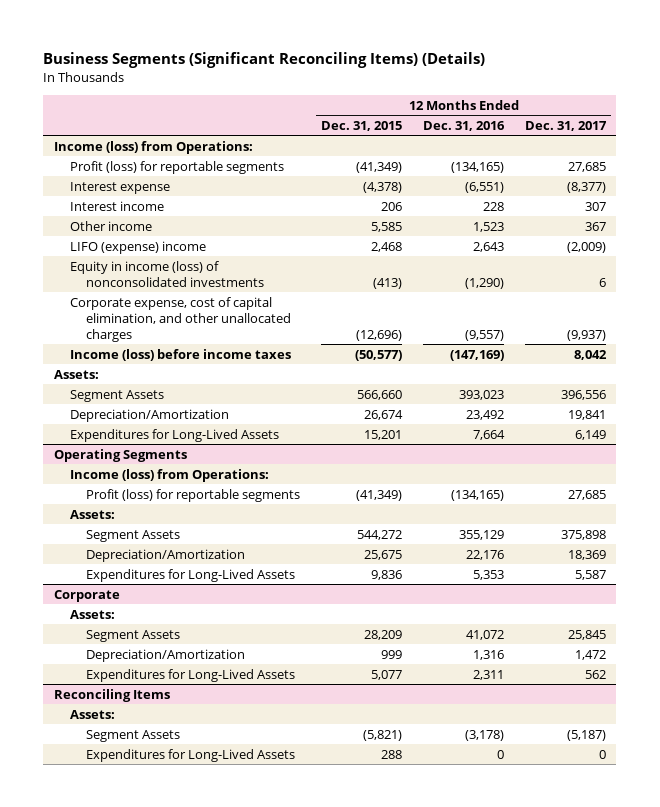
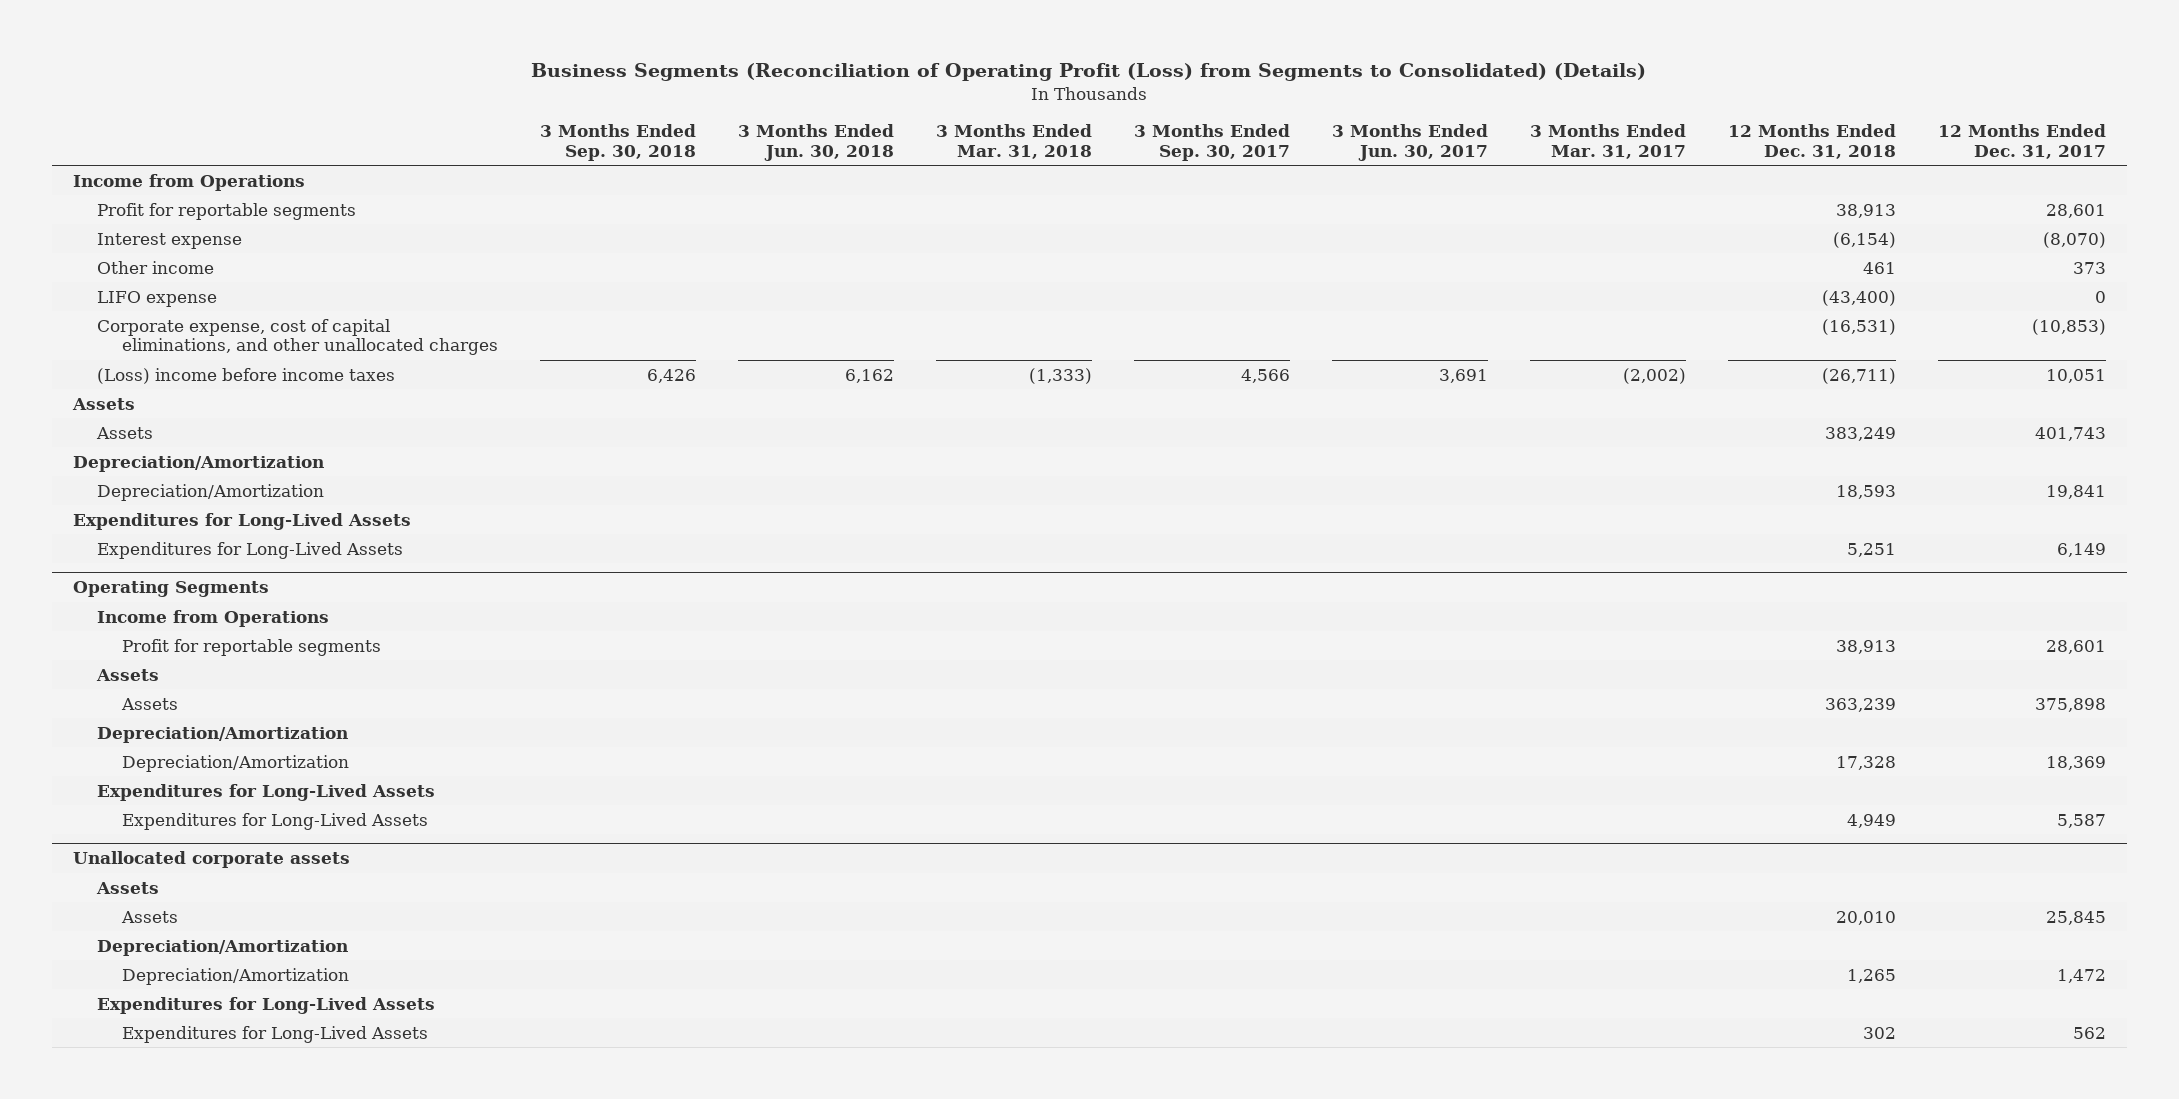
[43,51,486,68] Business Segments (Significant Reconciling Items) (Details) -> [531,63,1647,82] Business Segments (Reconciliation of Operating Profit (Loss) from Segments to Consolidated) (Details)
[321,120,403,131] Dec. 31, 2015 -> none
[423,120,506,131] Dec. 31, 2016 -> none
none -> [539,124,696,161] 3 Months Ended Sep. 30, 2018
none -> [737,124,894,161] 3 Months Ended Jun. 30, 2018
none -> [935,124,1092,159] 3 Months Ended Mar. 31, 2018
none -> [1133,124,1290,161] 3 Months Ended Sep. 30, 2017
none -> [1331,124,1488,161] 3 Months Ended Jun. 30, 2017
none -> [1529,124,1686,159] 3 Months Ended Mar. 31, 2017
none -> [1727,124,1896,159] 12 Months Ended Dec. 31, 2018
[69,200,164,211] Interest income -> none
[69,260,265,287] Equity in income (loss) of nonconsolidated investments -> none
[53,140,253,154] Income (loss) from Operations: -> [72,173,305,191] Income from Operations
[69,160,284,174] Profit (loss) for reportable segments -> [97,202,357,220] Profit for reportable segments
[567,161,606,172] 27,685 -> [2045,203,2106,218] 28,601
[566,181,606,193] (8,377) -> [2042,231,2106,248] (8,070)
[584,221,606,231] 367 -> [2072,261,2106,274] 373
[69,240,206,254] LIFO (expense) income -> [97,290,218,307] LIFO expense
[566,241,606,253] (2,009) -> [2094,290,2106,303] 0
[69,296,292,342] Corporate expense, cost of capital elimination, and other unallocated charges -> [97,318,498,355] Corporate expense, cost of capital eliminations, and other unallocated charges
[566,329,606,341] (9,937) -> [2031,318,2106,335] (10,853)
[69,348,291,361] Income (loss) before income taxes -> [97,367,396,384] (Loss) income before income taxes
[573,349,607,360] 8,042 -> [2045,368,2106,383] 10,051
[53,369,99,379] Assets: -> [71,397,135,410] Assets
[69,389,164,402] Segment Assets -> [96,426,154,439] Assets
[560,389,606,400] 396,556 -> [2034,426,2106,441] 401,743
none -> [72,455,324,472] Depreciation/Amortization
none -> [72,512,411,530] Expenditures for Long-Lived Assets
[69,468,269,482] Income (loss) from Operations: -> [97,609,330,627] Income from Operations
[86,488,301,502] Profit (loss) for reportable segments -> [121,638,381,656] Profit for reportable segments
[567,489,606,500] 27,685 -> [2045,639,2106,654] 28,601
[69,509,115,519] Assets: -> [96,668,160,681] Assets
[86,529,181,542] Segment Assets -> [120,697,178,710] Assets
none -> [97,726,349,743] Depreciation/Amortization
none -> [97,783,436,801] Expenditures for Long-Lived Assets
[53,589,120,602] Corporate -> [72,851,350,869] Unallocated corporate assets
[69,609,115,619] Assets: -> [96,881,160,894] Assets
[86,629,181,642] Segment Assets -> [120,910,178,923] Assets
none -> [97,939,349,956] Depreciation/Amortization
none -> [97,996,436,1014] Expenditures for Long-Lived Assets
[53,688,170,702] Reconciling Items -> none
[69,709,115,719] Assets: -> none
[86,729,181,742] Segment Assets -> none
[86,748,296,762] Expenditures for Long-Lived Assets -> none

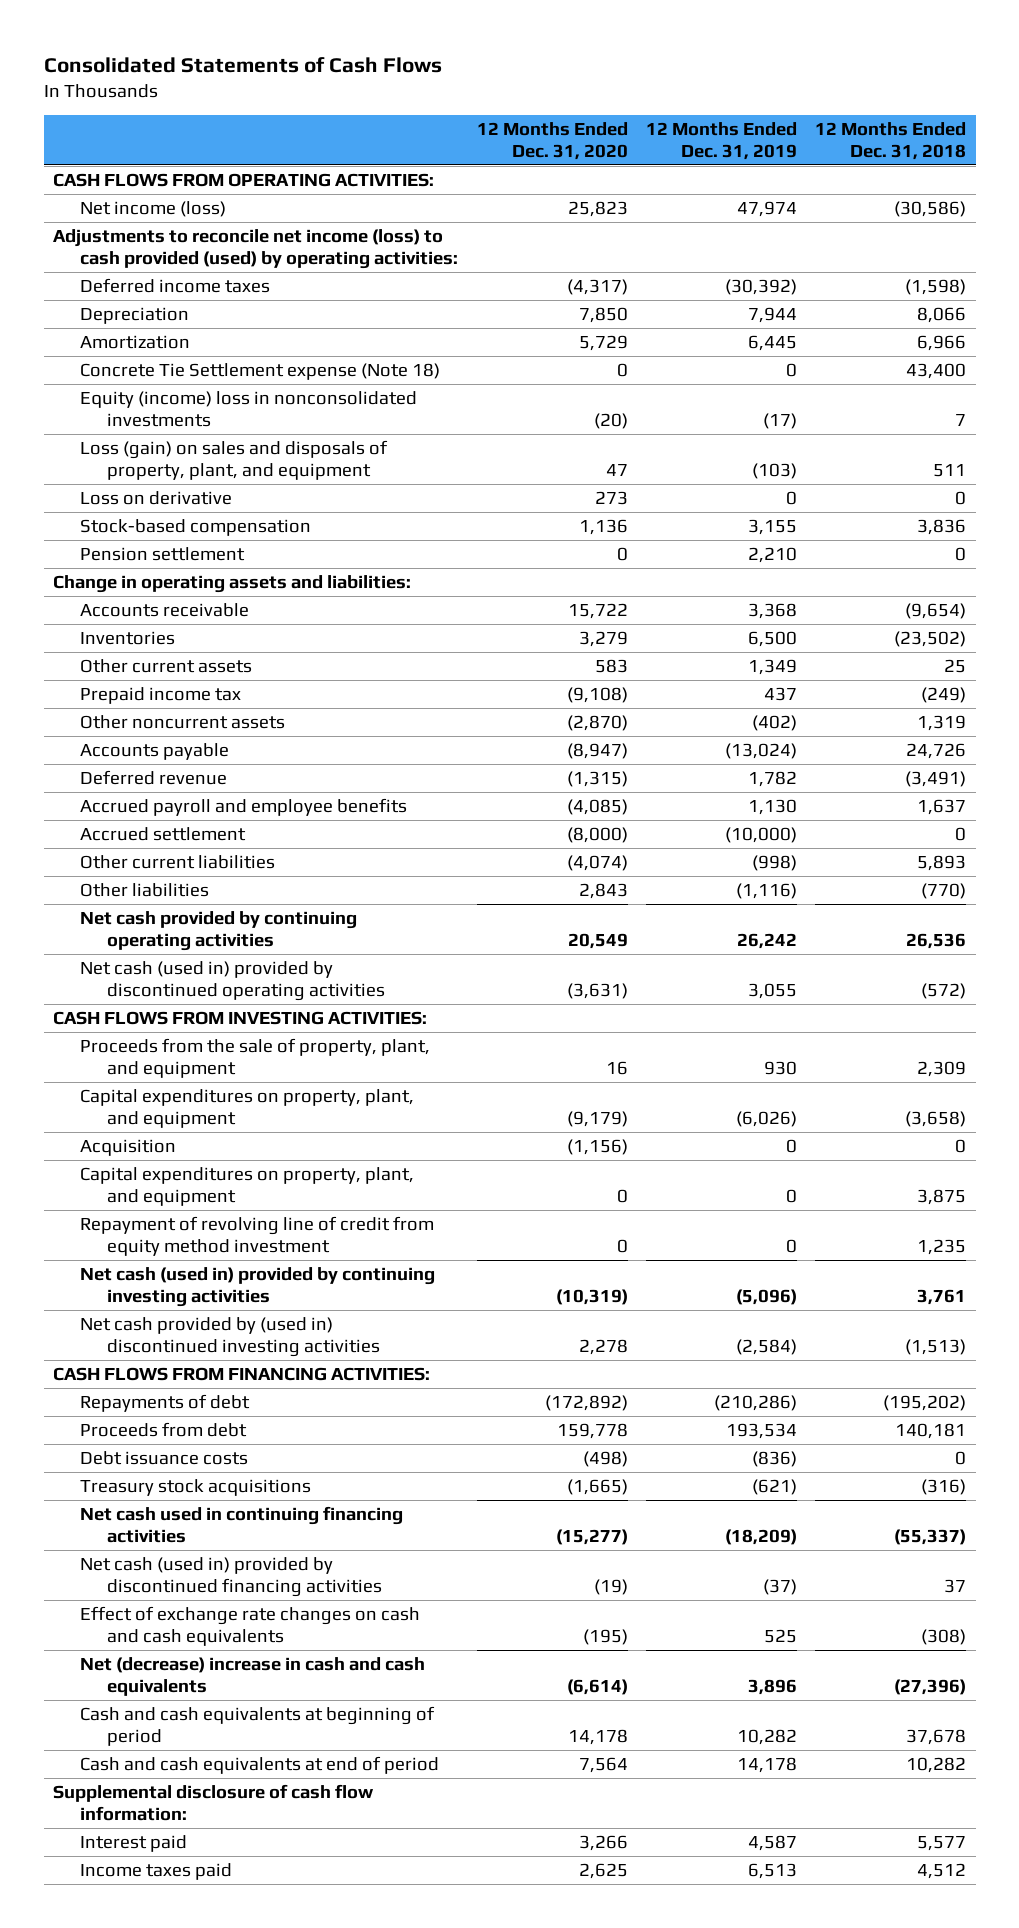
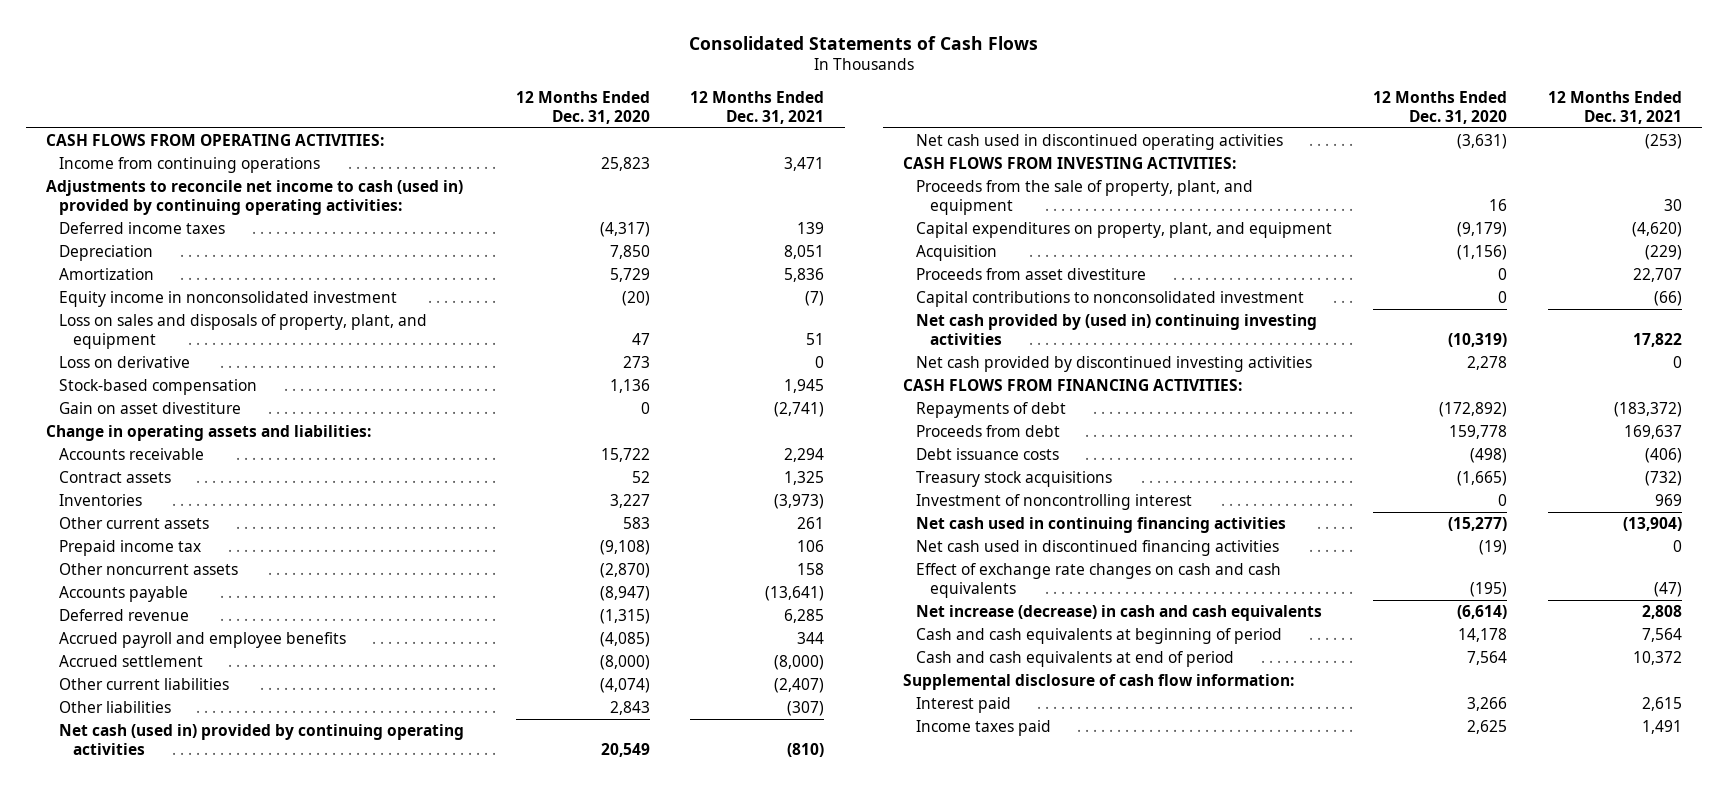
[646,122,798,161] 12 Months Ended Dec. 31, 2019 -> none
[815,122,967,161] 12 Months Ended Dec. 31, 2018 -> none
none -> [690,90,825,125] 12 Months Ended Dec. 31, 2021
[80,200,227,217] Net income (loss) -> [59,156,321,173] Income from continuing operations
[52,228,459,269] Adjustments to reconcile net income (loss) to cash provided (used) by operating activities: -> [46,179,464,216] Adjustments to reconcile net income to cash (used in) provided by continuing operating activities:
[80,362,441,380] Concrete Tie Settlement expense (Note 18) -> none
[80,390,418,427] Equity (income) loss in nonconsolidated investments -> [59,290,398,307] Equity income in nonconsolidated investment
[80,439,389,480] Loss (gain) on sales and disposals of property, plant, and equipment -> [59,313,428,350] Loss on sales and disposals of property, plant, and equipment
[80,546,246,561] Pension settlement -> none
none -> [59,401,242,414] Gain on asset divestiture
none -> [59,470,172,483] Contract assets
[578,630,628,647] 3,279 -> [609,493,650,508] 3,227
[80,910,358,951] Net cash provided by continuing operating activities -> [59,723,465,756] Net cash (used in) provided by continuing operating activities
[80,960,386,1001] Net cash (used in) provided by discontinued operating activities -> [916,133,1284,150] Net cash used in discontinued operating activities
[80,1215,435,1256] Repayment of revolving line of credit from equity method investment -> none
[80,1166,415,1206] Capital expenditures on property, plant, and equipment -> [916,267,1147,280] Proceeds from asset divestiture
none -> [916,290,1305,307] Capital contributions to nonconsolidated investment
[80,1266,436,1307] Net cash (used in) provided by continuing investing activities -> [916,313,1318,346] Net cash provided by (used in) continuing investing activities
[80,1316,381,1357] Net cash provided by (used in) discontinued investing activities -> [916,355,1313,372] Net cash provided by discontinued investing activities
none -> [916,493,1193,510] Investment of noncontrolling interest
[80,1556,383,1597] Net cash (used in) provided by discontinued financing activities -> [916,539,1280,556] Net cash used in discontinued financing activities
[80,1656,426,1696] Net (decrease) increase in cash and cash equivalents -> [916,604,1323,621] Net increase (decrease) in cash and cash equivalents

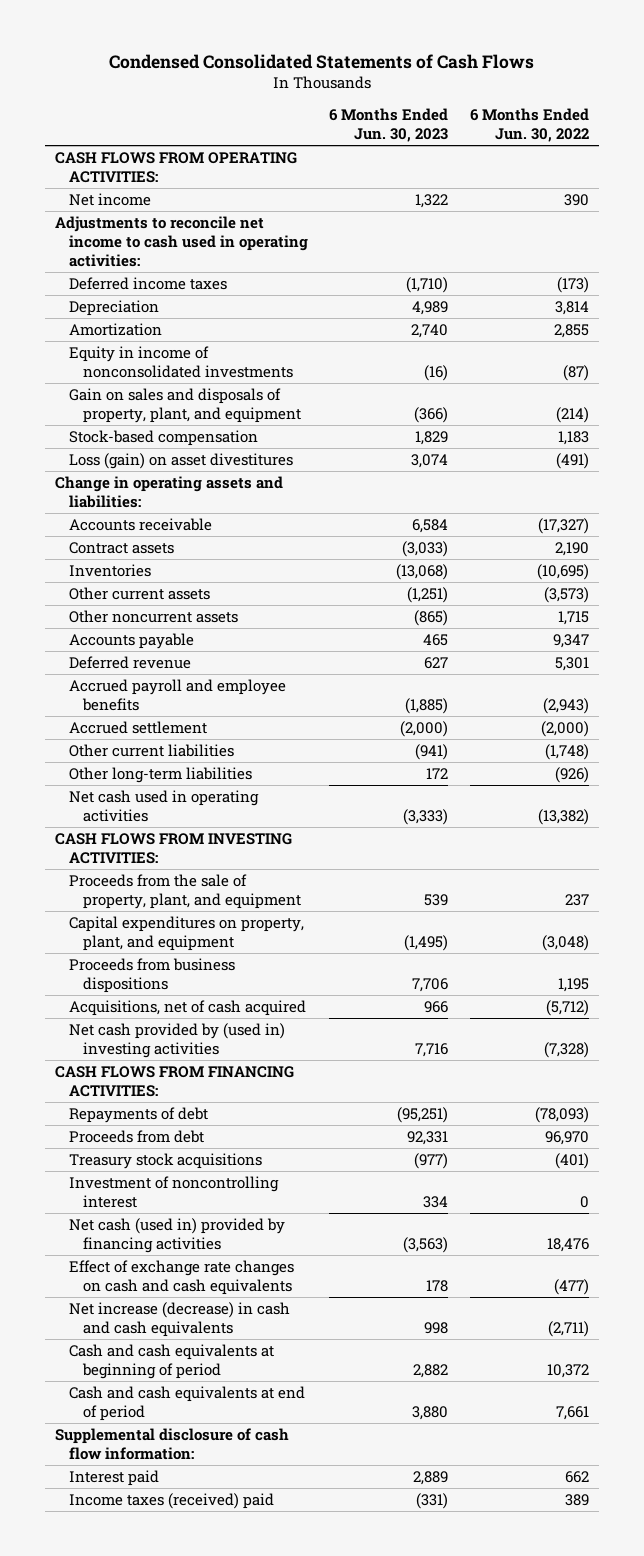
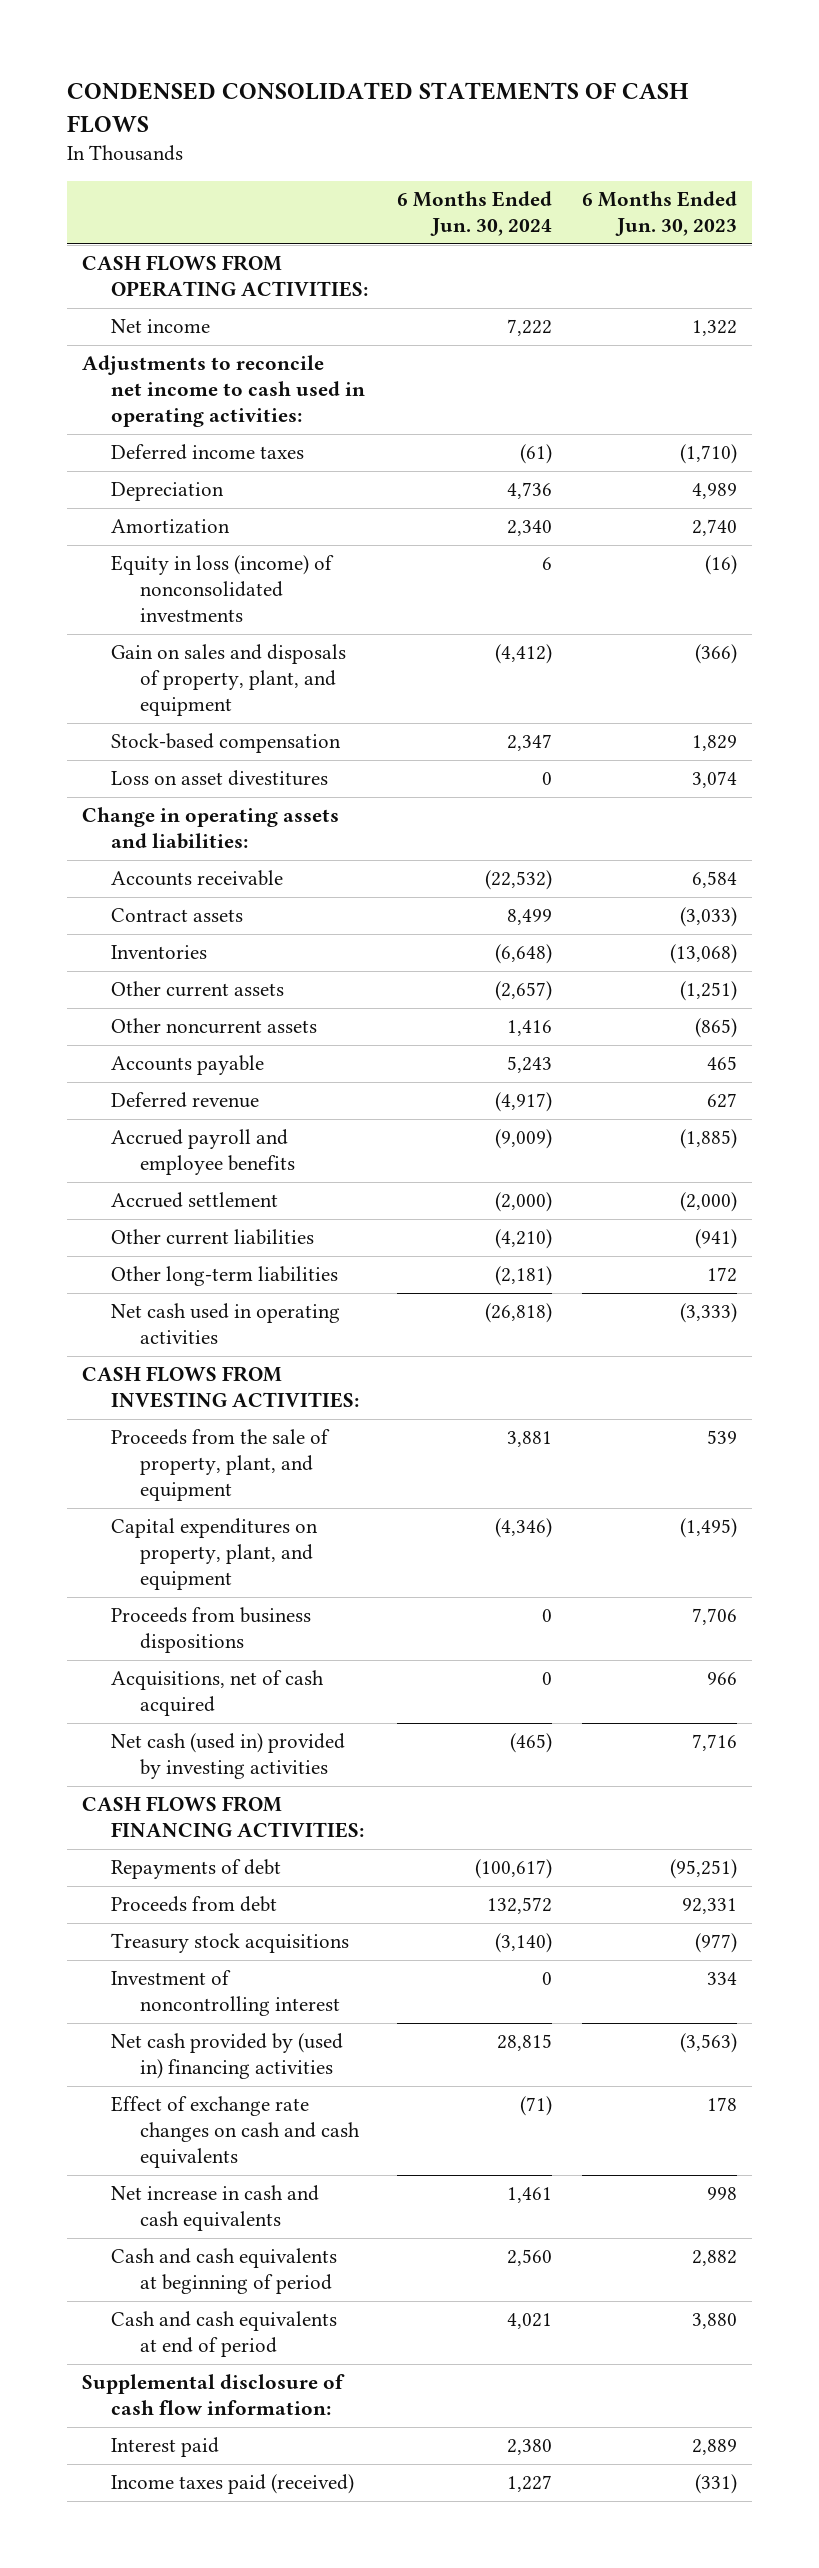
[108,53,534,69] Condensed Consolidated Statements of Cash Flows -> [66,82,689,133] CONDENSED CONSOLIDATED STATEMENTS OF CASH FLOWS
[469,108,589,143] 6 Months Ended Jun. 30, 2022 -> none
none -> [397,191,553,236] 6 Months Ended Jun. 30, 2024
[68,345,293,378] Equity in income of nonconsolidated investments -> [110,555,334,622] Equity in loss (income) of nonconsolidated investments
[68,452,293,469] Loss (gain) on asset divestitures -> [110,770,328,787] Loss on asset divestitures
[68,1022,285,1058] Net cash provided by (used in) investing activities -> [110,1733,345,1780] Net cash (used in) provided by investing activities
[68,1217,285,1253] Net cash (used in) provided by financing activities -> [110,2033,343,2080] Net cash provided by (used in) financing activities
[68,1301,290,1337] Net increase (decrease) in cash and cash equivalents -> [110,2185,319,2232] Net increase in cash and cash equivalents
[68,1492,274,1509] Income taxes (received) paid -> [110,2474,354,2495] Income taxes paid (received)

